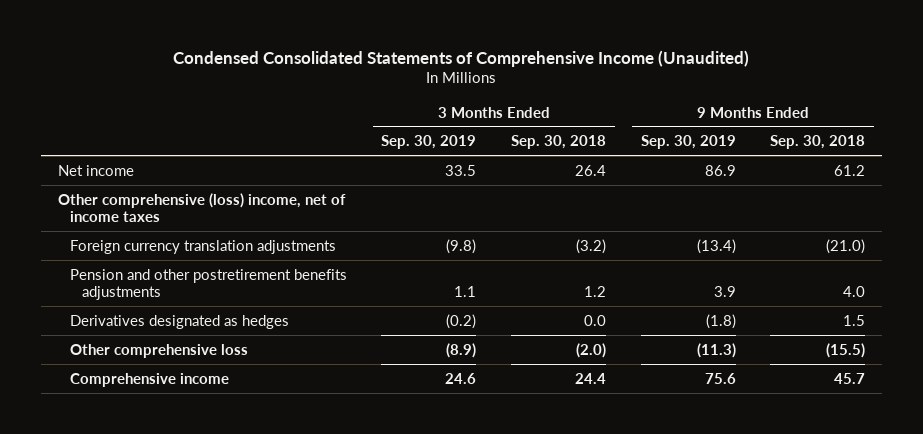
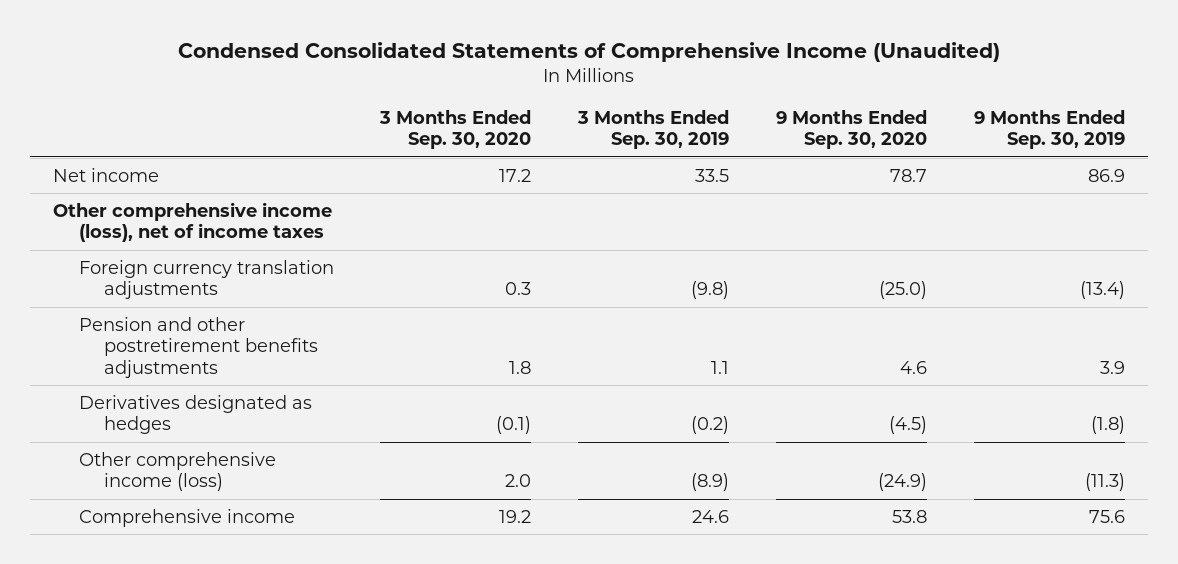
[511,135,607,150] Sep. 30, 2018 -> none
[770,135,866,150] Sep. 30, 2018 -> none
none -> [379,110,532,150] 3 Months Ended Sep. 30, 2020
none -> [775,110,927,150] 9 Months Ended Sep. 30, 2020
[57,192,346,223] Other comprehensive (loss) income, net of income taxes -> [53,202,333,243] Other comprehensive income (loss), net of income taxes
[69,343,248,358] Other comprehensive loss -> [78,452,276,492] Other comprehensive income (loss)

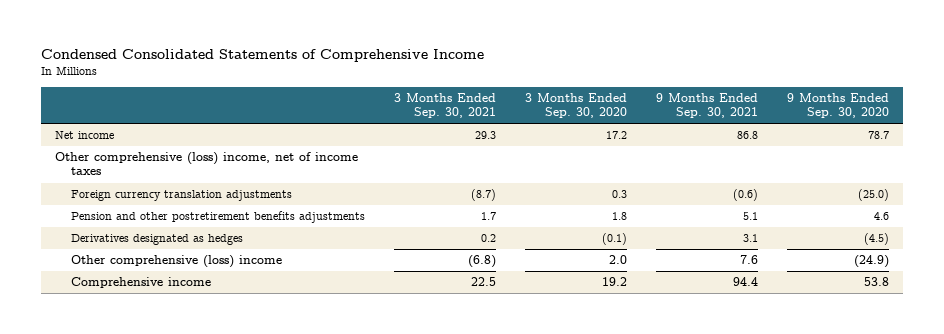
[178,41,1001,62] Condensed Consolidated Statements of Comprehensive Income (Unaudited) -> [40,48,484,62] Condensed Consolidated Statements of Comprehensive Income
[577,110,730,150] 3 Months Ended Sep. 30, 2019 -> none
[973,110,1125,150] 9 Months Ended Sep. 30, 2019 -> none
none -> [393,92,496,119] 3 Months Ended Sep. 30, 2021
none -> [655,92,758,119] 9 Months Ended Sep. 30, 2021
[53,202,333,243] Other comprehensive income (loss), net of income taxes -> [55,152,359,176] Other comprehensive (loss) income, net of income taxes
[78,452,276,492] Other comprehensive income (loss) -> [70,255,282,269] Other comprehensive (loss) income

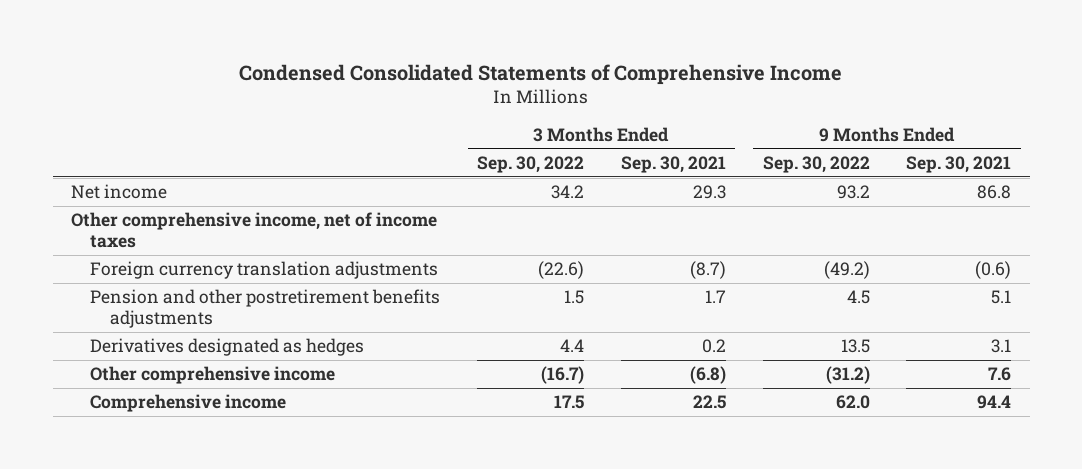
[524,92,627,119] 3 Months Ended Sep. 30, 2020 -> none
[786,92,889,119] 9 Months Ended Sep. 30, 2020 -> none
none -> [477,155,585,173] Sep. 30, 2022
none -> [762,155,870,173] Sep. 30, 2022
[55,152,359,176] Other comprehensive (loss) income, net of income taxes -> [71,212,438,249] Other comprehensive income, net of income taxes
[70,255,282,269] Other comprehensive (loss) income -> [90,366,336,385] Other comprehensive income

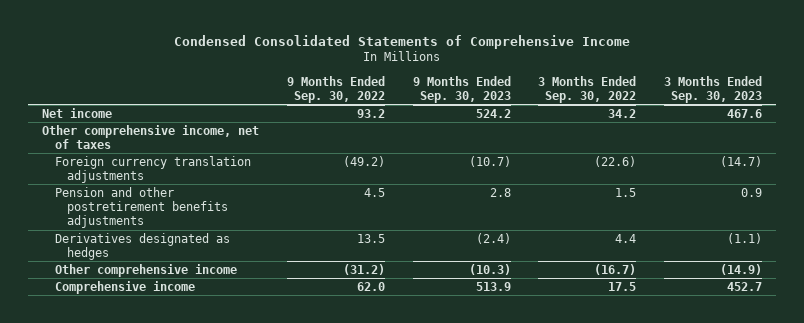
[620,155,726,173] Sep. 30, 2021 -> none
[906,155,1012,173] Sep. 30, 2021 -> none
none -> [412,75,511,103] 9 Months Ended Sep. 30, 2023
none -> [663,75,762,103] 3 Months Ended Sep. 30, 2023
[71,212,438,249] Other comprehensive income, net of income taxes -> [42,124,260,149] Other comprehensive income, net of taxes

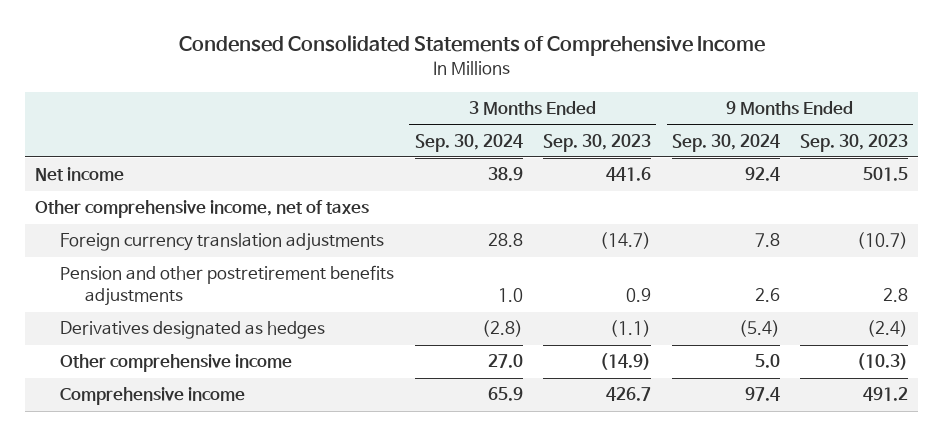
[286,75,385,103] 9 Months Ended Sep. 30, 2022 -> none
[538,75,637,103] 3 Months Ended Sep. 30, 2022 -> none
none -> [414,133,523,152] Sep. 30, 2024
none -> [671,133,780,152] Sep. 30, 2024
[475,108,511,118] 524.2 -> [863,167,909,182] 501.5
[726,108,762,118] 467.6 -> [606,167,652,182] 441.6
[475,281,511,291] 513.9 -> [863,387,909,402] 491.2
[726,281,762,291] 452.7 -> [606,387,652,402] 426.7

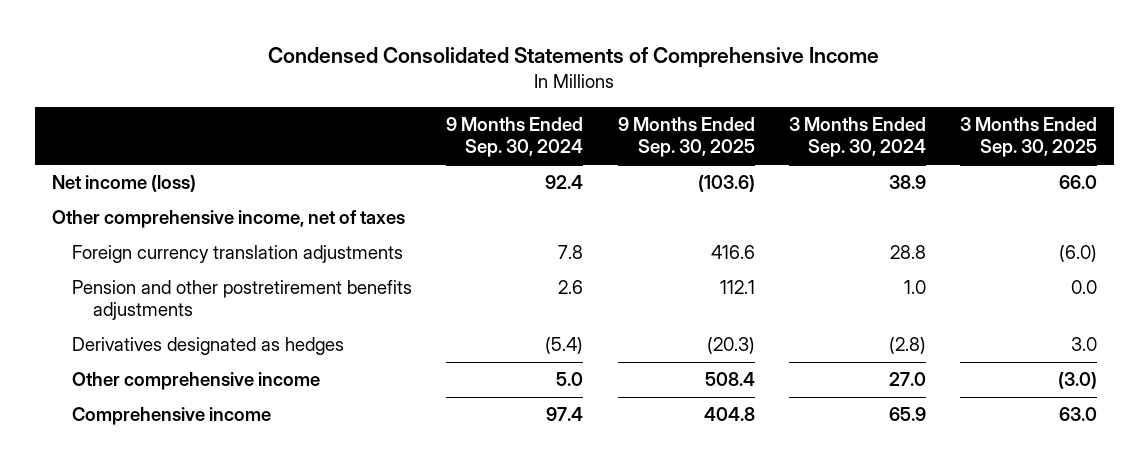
[543,133,652,152] Sep. 30, 2023 -> none
[800,133,909,152] Sep. 30, 2023 -> none
none -> [617,117,755,158] 9 Months Ended Sep. 30, 2025
none -> [959,117,1097,158] 3 Months Ended Sep. 30, 2025
[35,167,125,182] Net income -> [51,175,196,193] Net income (loss)

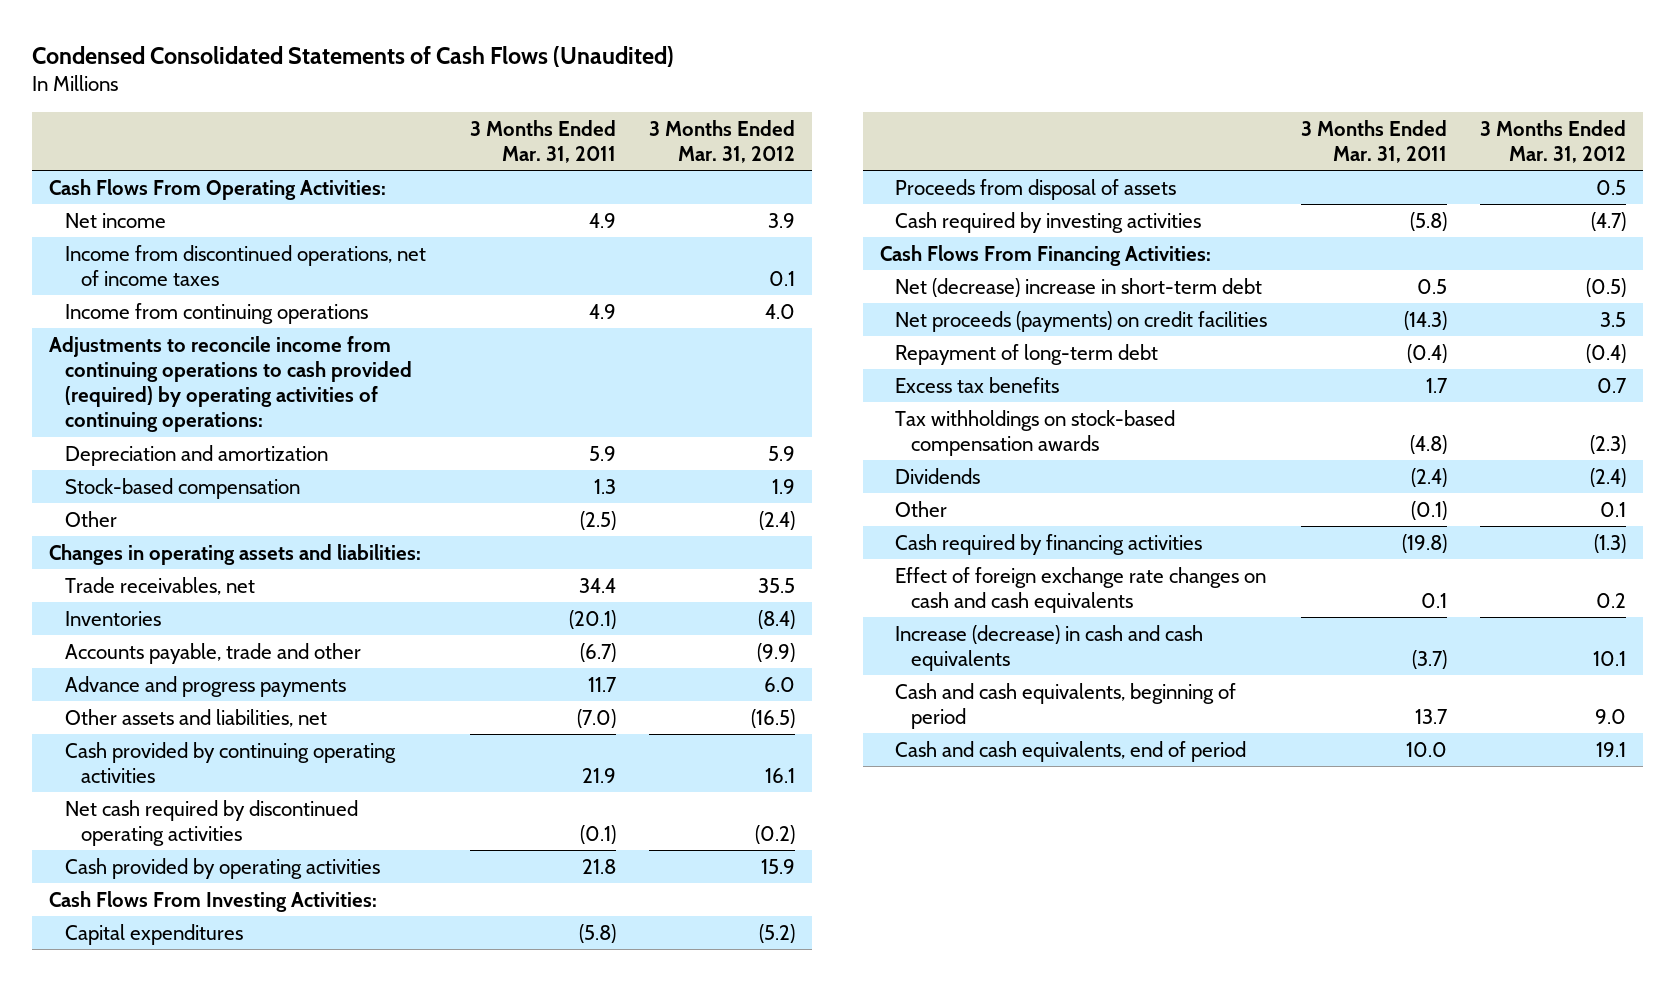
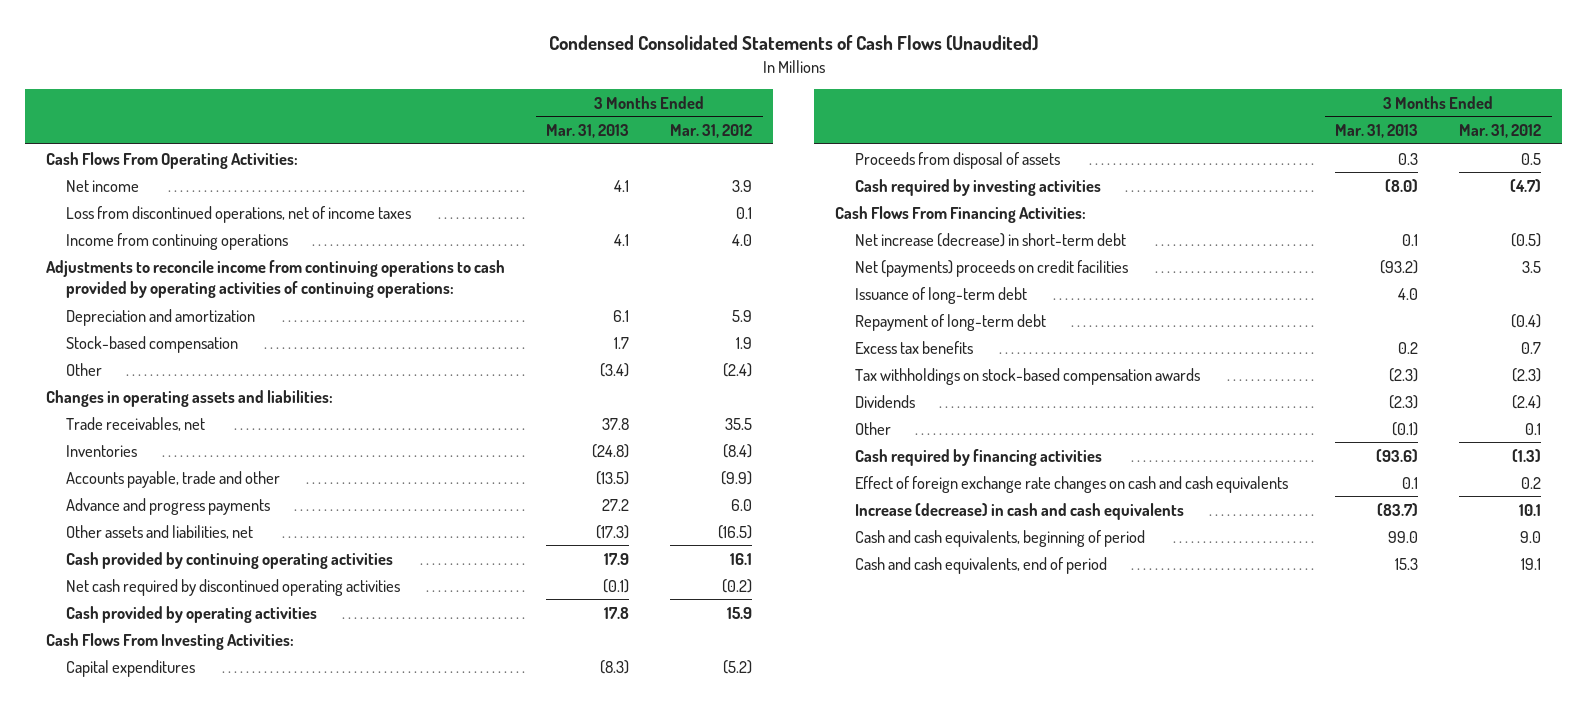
[469,119,616,163] 3 Months Ended Mar. 31, 2011 -> none
none -> [546,124,630,139] Mar. 31, 2013
[64,244,426,286] Income from discontinued operations, net of income taxes -> [65,205,411,223] Loss from discontinued operations, net of income taxes
[48,335,412,433] Adjustments to reconcile income from continuing operations to cash provided (required) by operating activities of continuing operations: -> [45,259,505,298] Adjustments to reconcile income from continuing operations to cash provided by operating activities of continuing operations:
[895,277,1263,297] Net (decrease) increase in short-term debt -> [854,232,1126,247] Net increase (decrease) in short-term debt
[895,310,1268,332] Net proceeds (payments) on credit facilities -> [854,259,1128,277] Net (payments) proceeds on credit facilities
none -> [854,286,1027,304] Issuance of long-term debt

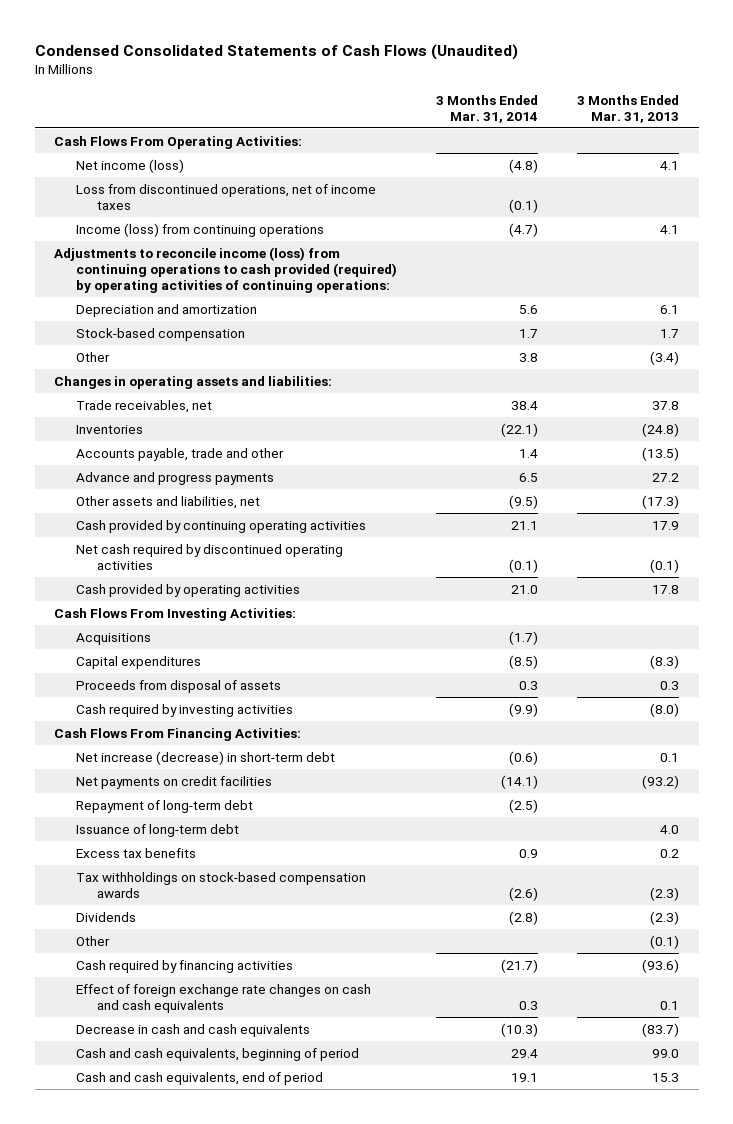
[670,124,753,139] Mar. 31, 2012 -> none
none -> [435,94,538,123] 3 Months Ended Mar. 31, 2014
[65,179,139,192] Net income -> [75,158,184,173] Net income (loss)
[65,232,288,250] Income from continuing operations -> [75,222,324,237] Income (loss) from continuing operations
[45,259,505,298] Adjustments to reconcile income from continuing operations to cash provided by operating activities of continuing operations: -> [54,246,397,293] Adjustments to reconcile income (loss) from continuing operations to cash provided (required) by operating activities of continuing operations:
none -> [75,632,151,645] Acquisitions
[854,259,1128,277] Net (payments) proceeds on credit facilities -> [75,775,272,789] Net payments on credit facilities
[854,286,1027,304] Issuance of long-term debt -> [75,823,239,837] Issuance of long-term debt
[854,502,1184,520] Increase (decrease) in cash and cash equivalents -> [75,1023,310,1037] Decrease in cash and cash equivalents

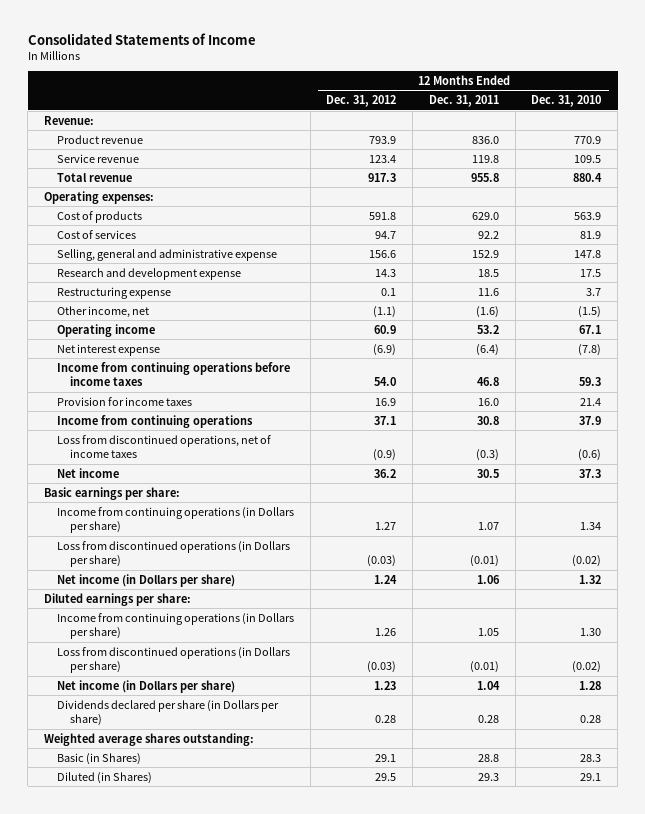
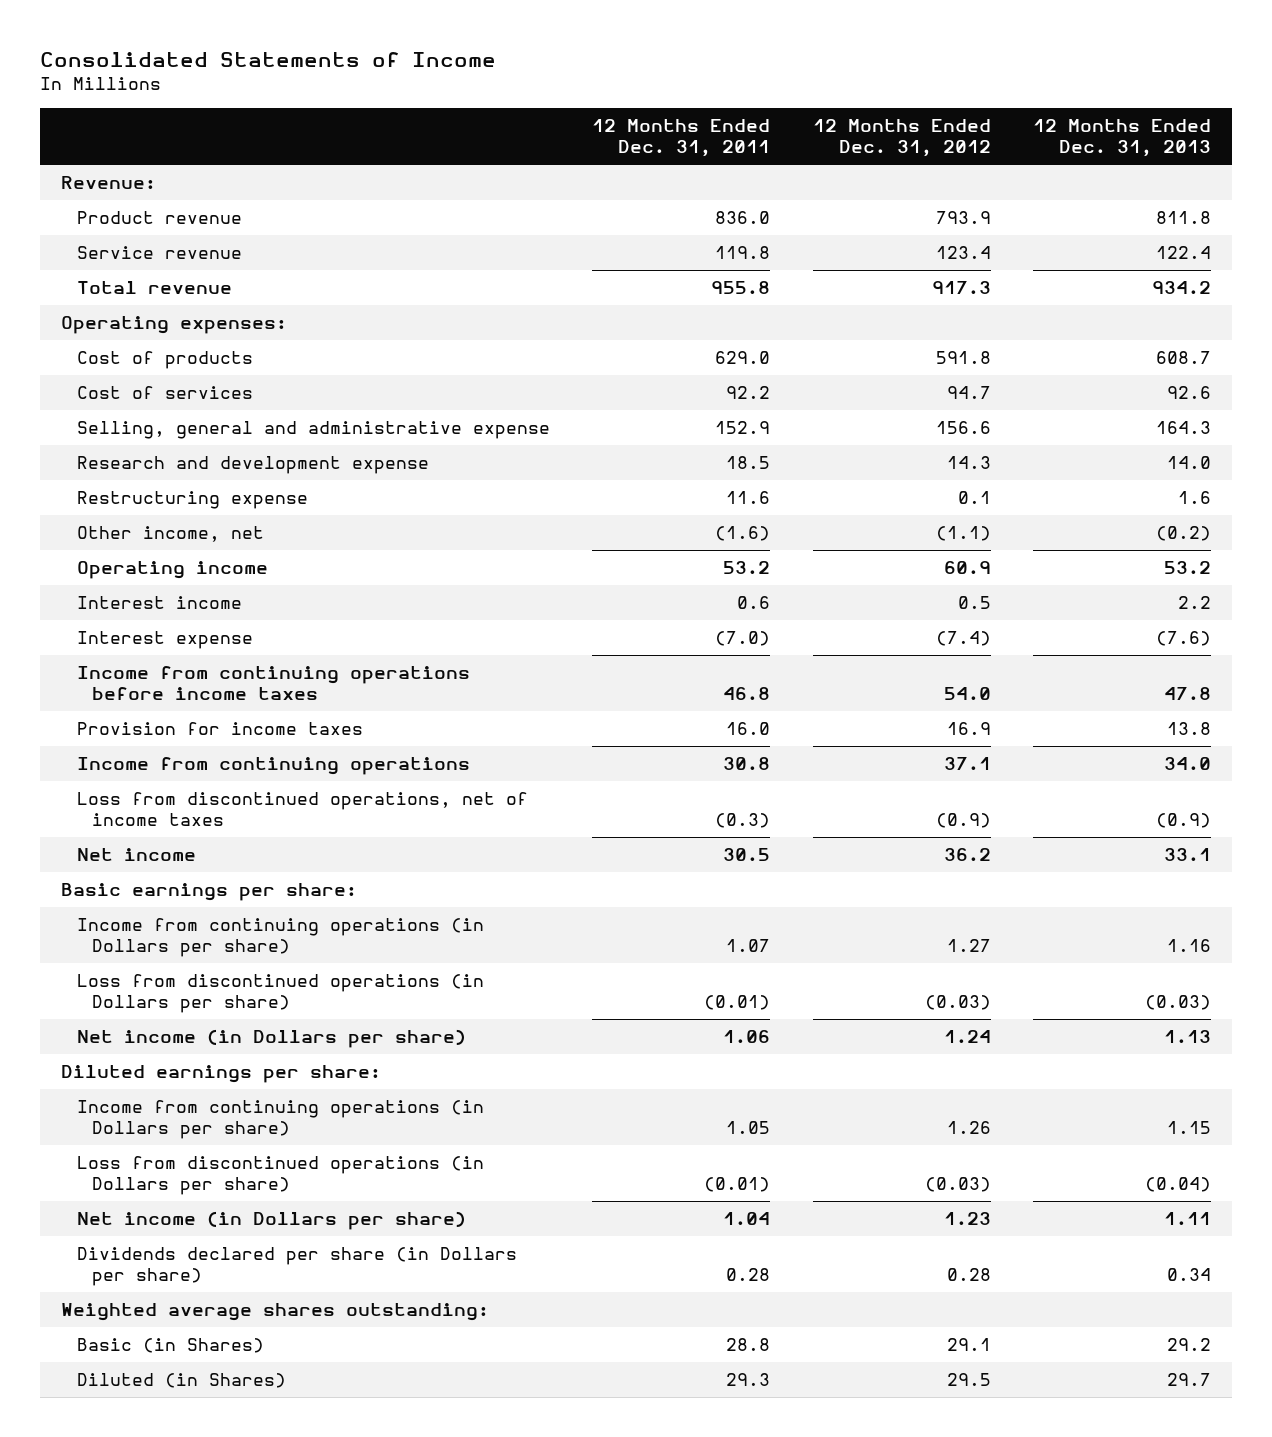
[531,95,602,108] Dec. 31, 2010 -> none
none -> [1033,118,1212,158] 12 Months Ended Dec. 31, 2013
none -> [76,596,242,610] Interest income
[56,343,160,356] Net interest expense -> [76,631,253,650] Interest expense
[373,343,397,356] (6.9) -> [935,631,991,647] (7.4)
[475,343,499,356] (6.4) -> [715,631,771,647] (7.0)

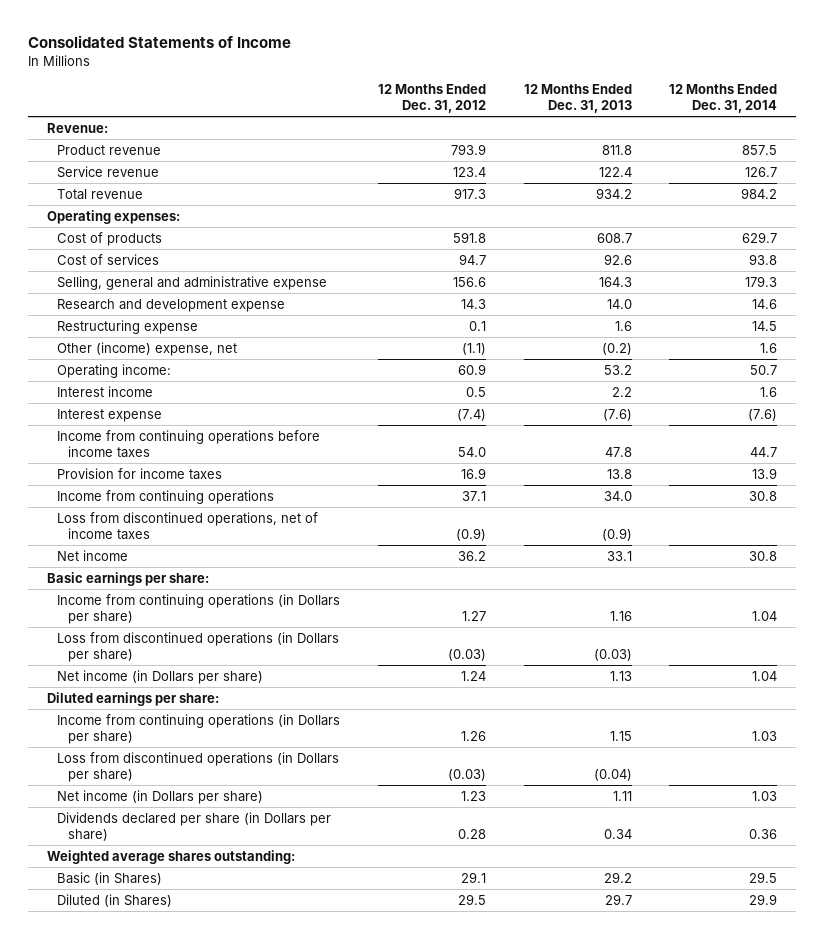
[592,118,771,158] 12 Months Ended Dec. 31, 2011 -> none
none -> [669,84,778,114] 12 Months Ended Dec. 31, 2014
[76,526,264,543] Other income, net -> [57,341,238,356] Other (income) expense, net
[76,561,268,580] Operating income -> [57,363,172,378] Operating income:

